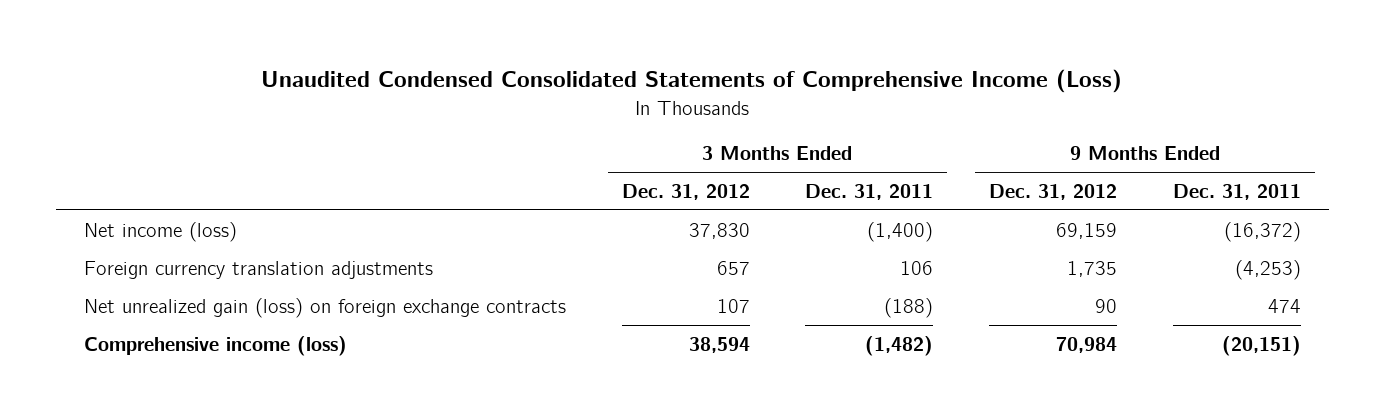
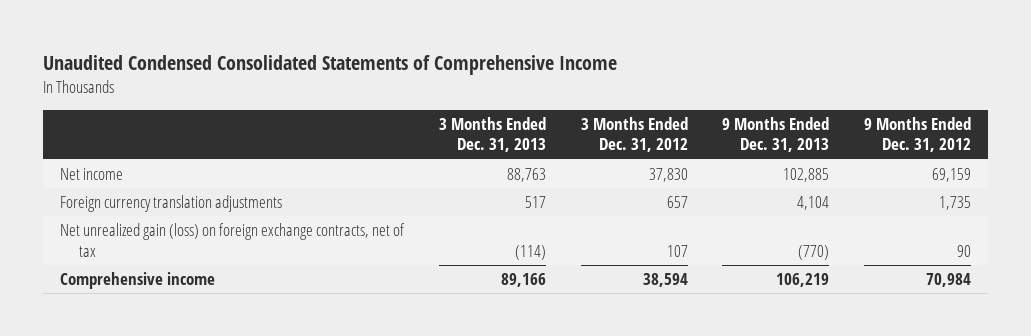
[261,69,1123,94] Unaudited Condensed Consolidated Statements of Comprehensive Income (Loss) -> [43,54,618,75] Unaudited Condensed Consolidated Statements of Comprehensive Income
[805,184,934,201] Dec. 31, 2011 -> none
[1172,184,1301,201] Dec. 31, 2011 -> none
none -> [438,116,546,153] 3 Months Ended Dec. 31, 2013
none -> [722,116,830,153] 9 Months Ended Dec. 31, 2013
[83,221,237,242] Net income (loss) -> [60,168,124,181] Net income
[83,297,566,318] Net unrealized gain (loss) on foreign exchange contracts -> [60,223,406,257] Net unrealized gain (loss) on foreign exchange contracts, net of tax
[83,335,347,356] Comprehensive income (loss) -> [60,272,216,290] Comprehensive income

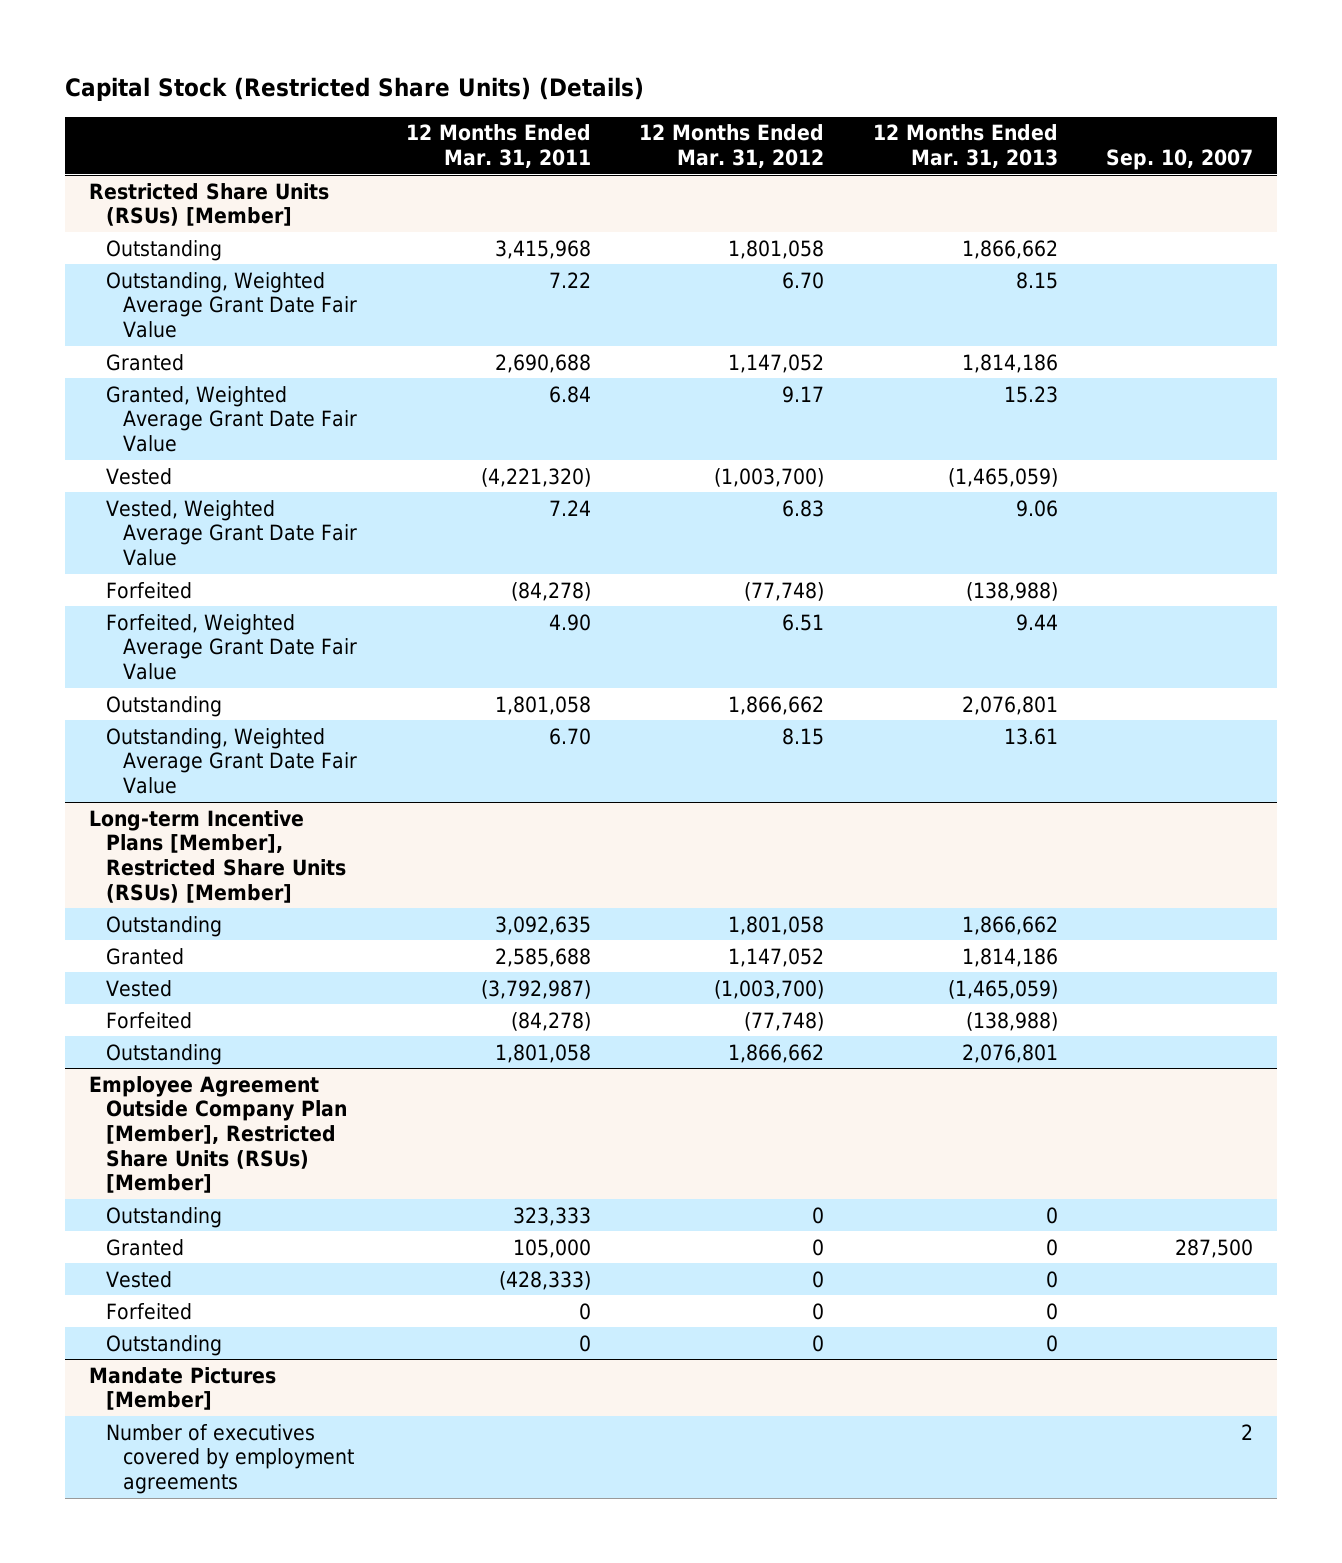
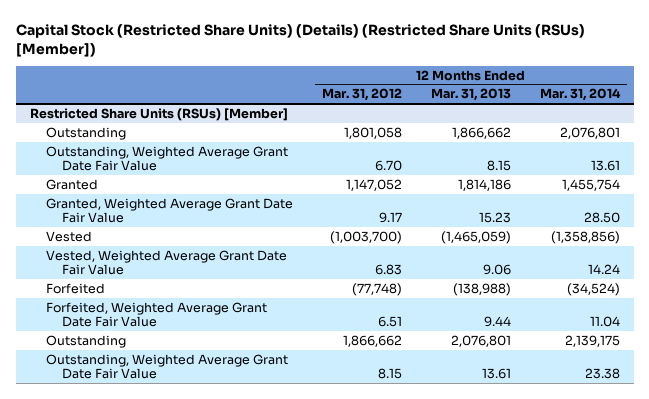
[64,77,644,102] Capital Stock (Restricted Share Units) (Details) -> [15,23,585,57] Capital Stock (Restricted Share Units) (Details) (Restricted Share Units (RSUs) [Member])
[405,124,591,168] 12 Months Ended Mar. 31, 2011 -> none
[1105,148,1253,170] Sep. 10, 2007 -> none
none -> [539,88,621,102] Mar. 31, 2014
[88,809,347,903] Long-term Incentive Plans [Member], Restricted Share Units (RSUs) [Member] -> none
[106,915,223,937] Outstanding -> none
[106,947,185,965] Granted -> none
[106,979,173,997] Vested -> none
[106,1011,193,1029] Forfeited -> none
[106,1043,223,1065] Outstanding -> none
[88,1075,348,1194] Employee Agreement Outside Company Plan [Member], Restricted Share Units (RSUs) [Member] -> none
[106,1206,223,1228] Outstanding -> none
[106,1238,185,1256] Granted -> none
[106,1270,173,1288] Vested -> none
[106,1302,193,1320] Forfeited -> none
[106,1334,223,1356] Outstanding -> none
[88,1366,276,1411] Mandate Pictures [Member] -> none
[106,1423,355,1494] Number of executives covered by employment agreements -> none

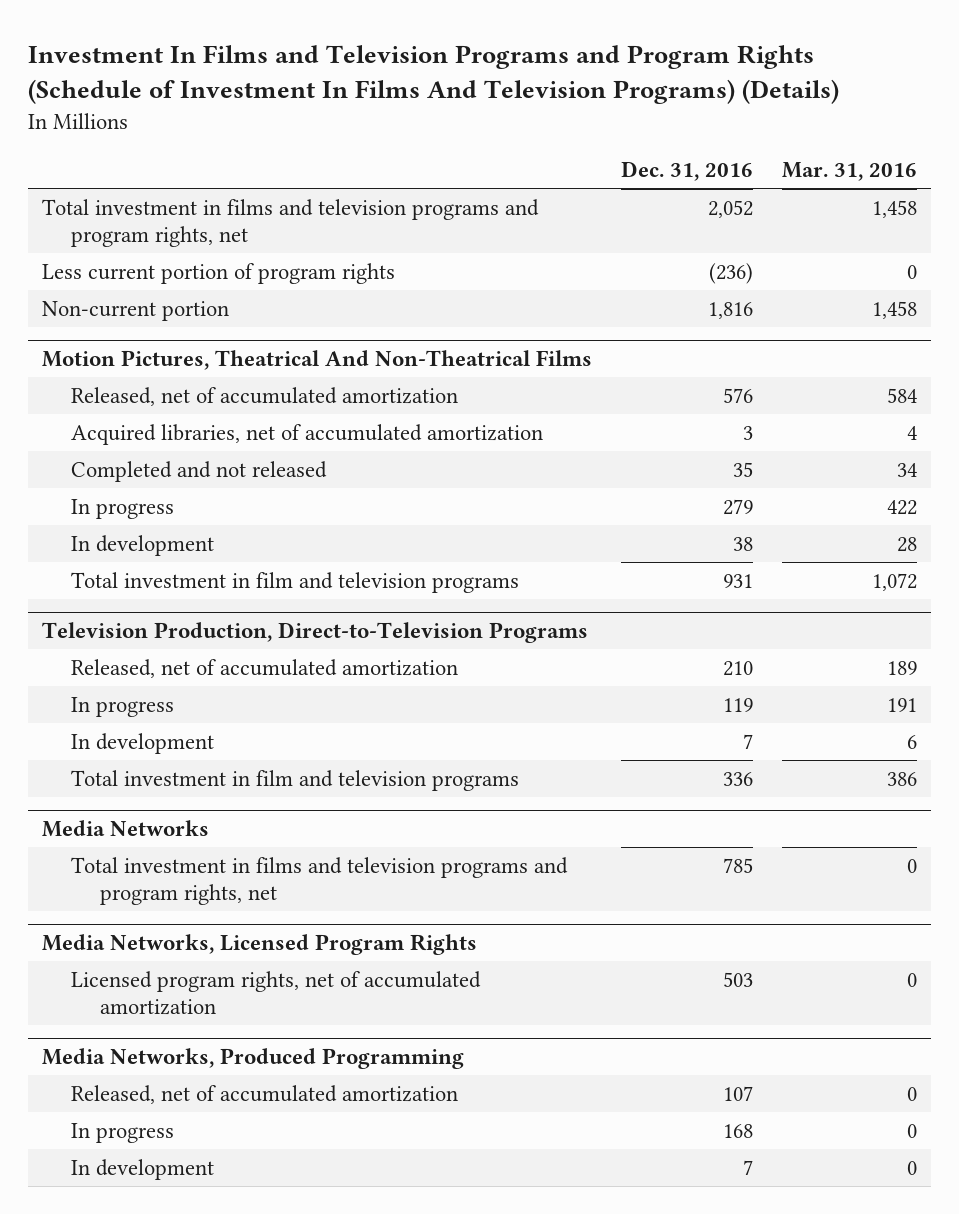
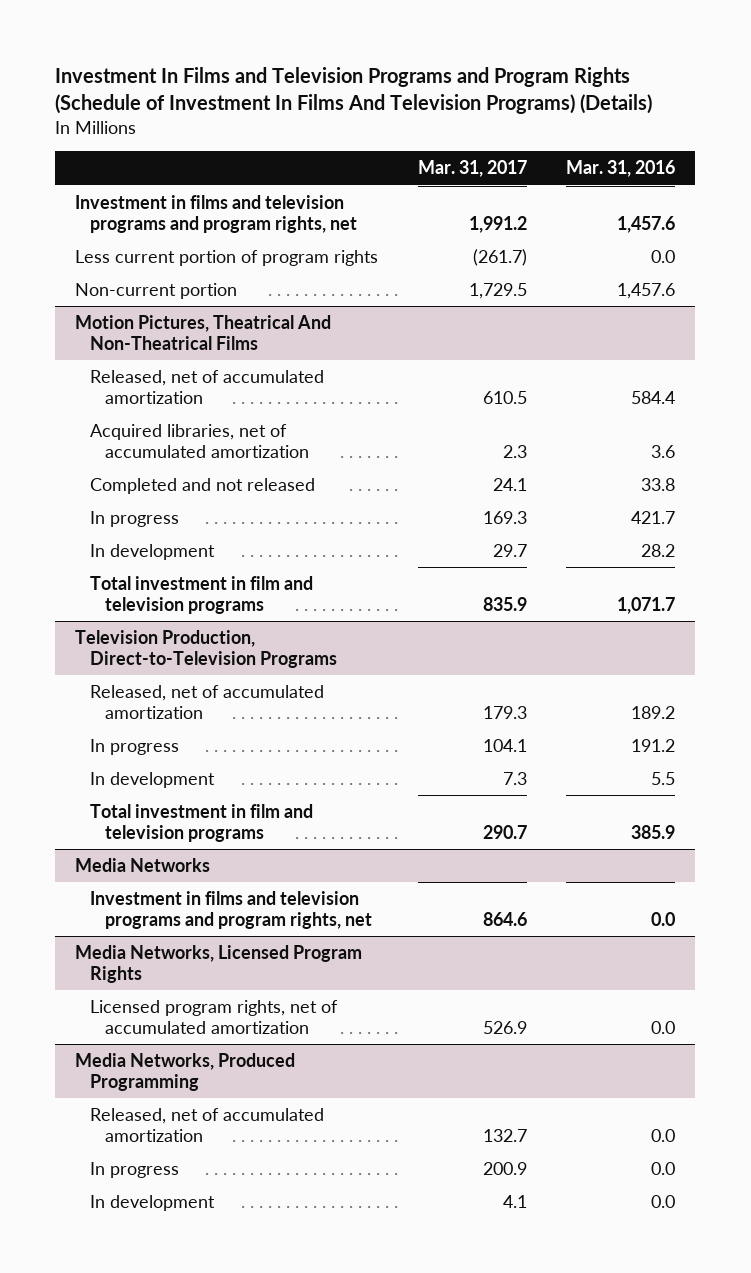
[620,161,753,182] Dec. 31, 2016 -> none
none -> [417,160,527,178] Mar. 31, 2017
[42,198,540,247] Total investment in films and television programs and program rights, net -> [75,195,358,233] Investment in films and television programs and program rights, net
[871,199,917,218] 1,458 -> [617,215,676,233] 1,457.6
[906,264,917,279] 0 -> [651,250,676,264] 0.0
[871,300,917,319] 1,458 -> [617,283,676,300] 1,457.6
[886,387,917,403] 584 -> [631,390,676,404] 584.4
[906,425,917,440] 4 -> [651,444,676,458] 3.6
[896,462,917,477] 34 -> [641,478,676,492] 33.8
[886,499,917,515] 422 -> [631,511,676,525] 421.7
[896,536,917,552] 28 -> [641,544,676,558] 28.2
[871,572,917,591] 1,072 -> [617,596,676,614] 1,071.7
[886,660,917,675] 189 -> [631,705,676,719] 189.2
[886,697,917,712] 191 -> [631,739,676,753] 191.2
[906,734,917,749] 6 -> [651,772,676,786] 5.5
[886,771,917,786] 386 -> [631,824,676,839] 385.9
[71,856,569,905] Total investment in films and television programs and program rights, net -> [90,891,373,929] Investment in films and television programs and program rights, net
[906,858,917,873] 0 -> [651,911,676,926] 0.0
[906,972,917,987] 0 -> [651,1020,676,1034] 0.0
[906,1086,917,1101] 0 -> [651,1128,676,1142] 0.0
[906,1123,917,1138] 0 -> [651,1162,676,1176] 0.0
[906,1160,917,1175] 0 -> [651,1195,676,1209] 0.0

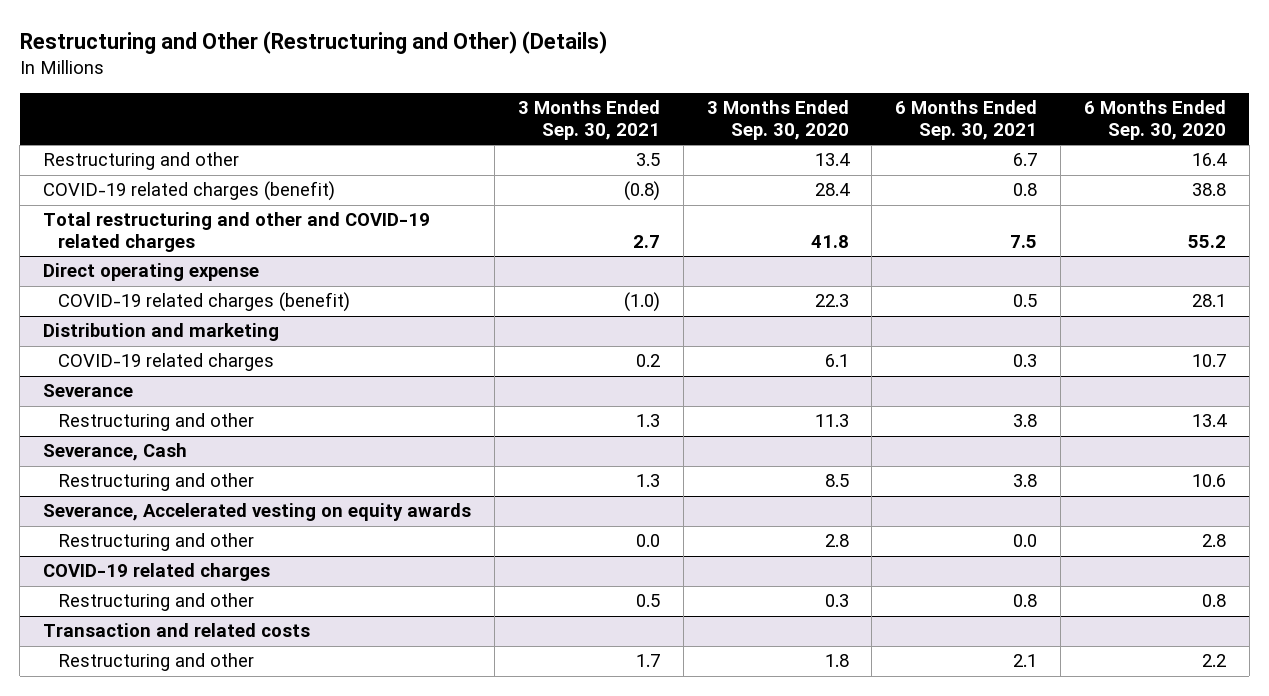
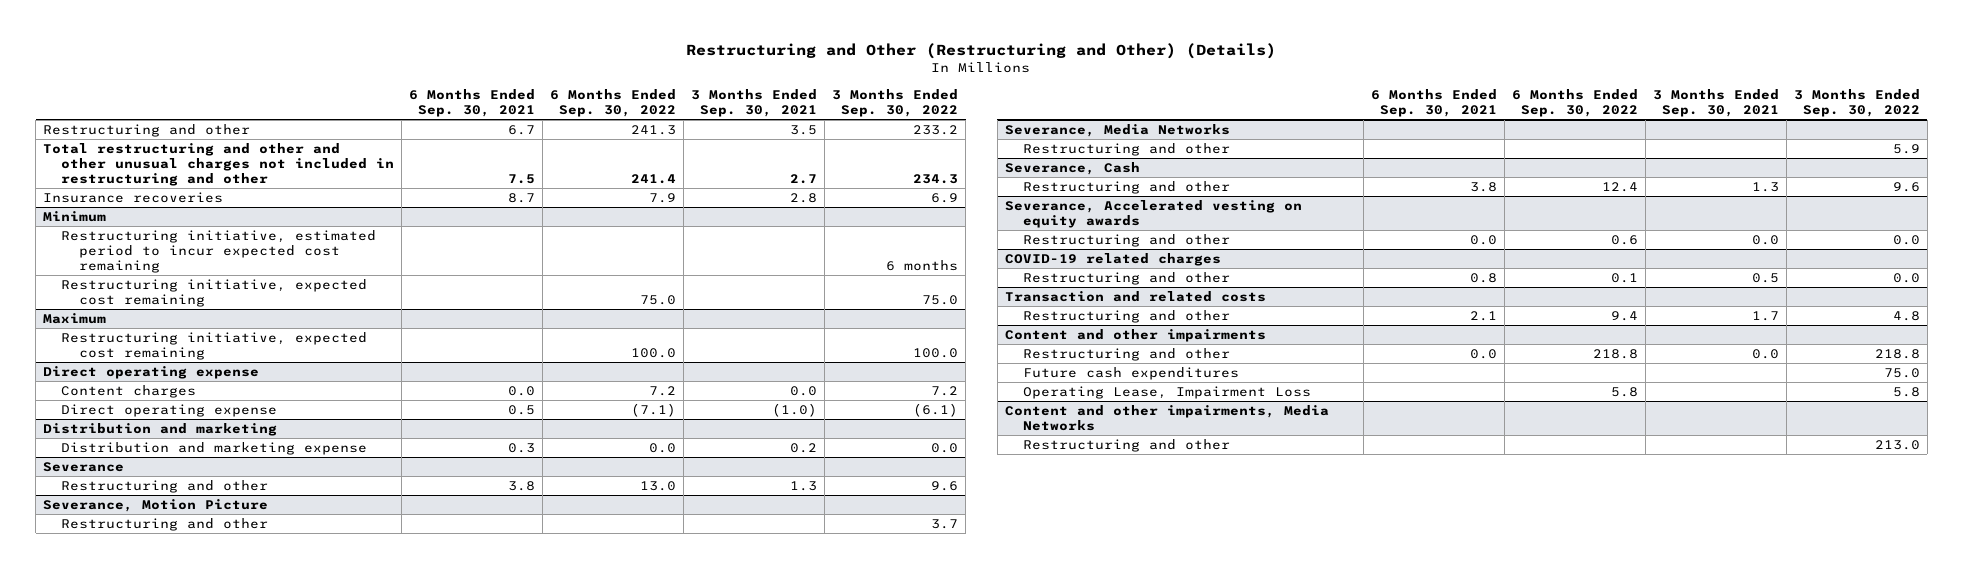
[706,100,849,141] 3 Months Ended Sep. 30, 2020 -> none
[1083,100,1226,141] 6 Months Ended Sep. 30, 2020 -> none
none -> [550,88,677,118] 6 Months Ended Sep. 30, 2022
none -> [832,88,959,118] 3 Months Ended Sep. 30, 2022
[43,181,336,202] COVID-19 related charges (benefit) -> none
[43,212,431,253] Total restructuring and other and COVID-19 related charges -> [43,142,395,187] Total restructuring and other and other unusual charges not included in restructuring and other
none -> [43,191,224,203] Insurance recoveries
none -> [43,210,107,222] Minimum
none -> [61,229,377,274] Restructuring initiative, estimated period to incur expected cost remaining
none -> [61,278,368,308] Restructuring initiative, expected cost remaining
none -> [43,312,107,324] Maximum
none -> [61,331,368,361] Restructuring initiative, expected cost remaining
none -> [61,384,197,398] Content charges
[57,292,350,313] COVID-19 related charges (benefit) -> [61,403,278,417] Direct operating expense
[57,353,274,372] COVID-19 related charges -> [61,441,368,455] Distribution and marketing expense
none -> [43,498,269,512] Severance, Motion Picture
none -> [61,517,269,531] Restructuring and other
none -> [1004,123,1230,137] Severance, Media Networks
none -> [1022,142,1230,156] Restructuring and other
none -> [1004,328,1266,342] Content and other impairments
none -> [1022,347,1230,361] Restructuring and other
none -> [1022,366,1239,380] Future cash expenditures
none -> [1022,385,1311,399] Operating Lease, Impairment Loss
none -> [1004,404,1329,432] Content and other impairments, Media Networks
none -> [1022,438,1230,452] Restructuring and other

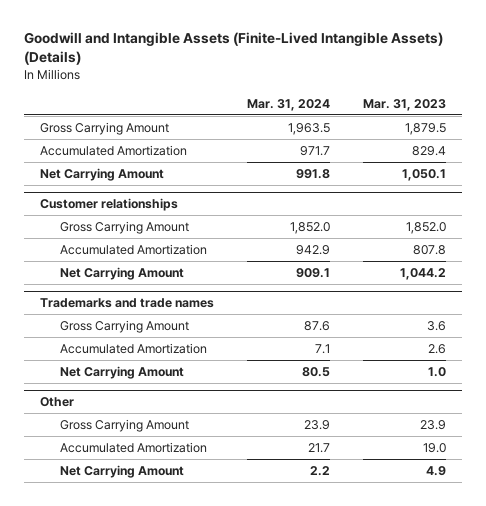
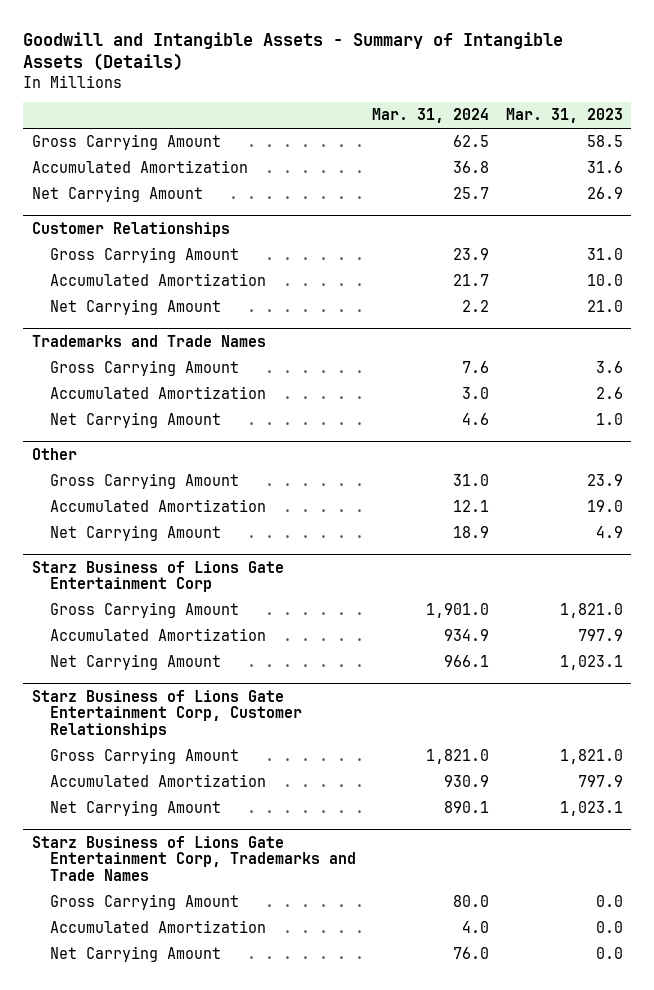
[24,32,444,66] Goodwill and Intangible Assets (Finite-Lived Intangible Assets) (Details) -> [23,31,564,72] Goodwill and Intangible Assets - Summary of Intangible Assets (Details)
[288,122,331,135] 1,963.5 -> [453,135,490,148] 62.5
[404,122,446,135] 1,879.5 -> [586,135,623,148] 58.5
[300,145,331,156] 971.7 -> [453,161,490,174] 36.8
[411,145,446,156] 829.4 -> [586,161,623,174] 31.6
[296,168,331,179] 991.8 -> [453,187,490,200] 25.7
[401,168,446,181] 1,050.1 -> [586,187,623,200] 26.9
[40,198,179,212] Customer relationships -> [31,221,230,237] Customer Relationships
[290,221,331,234] 1,852.0 -> [453,248,490,261] 23.9
[405,221,446,234] 1,852.0 -> [586,248,623,261] 31.0
[296,244,331,255] 942.9 -> [453,274,490,287] 21.7
[412,244,446,255] 807.8 -> [586,274,623,287] 10.0
[296,267,331,278] 909.1 -> [462,300,490,313] 2.2
[399,267,446,280] 1,044.2 -> [586,300,623,313] 21.0
[40,298,215,309] Trademarks and trade names -> [31,334,266,347] Trademarks and Trade Names
[304,320,331,331] 87.6 -> [462,361,490,374] 7.6
[315,343,331,354] 7.1 -> [462,387,490,400] 3.0
[302,366,331,377] 80.5 -> [462,413,490,426] 4.6
[304,419,331,430] 23.9 -> [453,474,490,487] 31.0
[308,442,331,453] 21.7 -> [453,500,490,513] 12.1
[310,465,331,476] 2.2 -> [453,526,490,539] 18.9
none -> [31,560,284,593] Starz Business of Lions Gate Entertainment Corp
none -> [50,602,240,619] Gross Carrying Amount
none -> [50,628,267,642] Accumulated Amortization
none -> [50,654,222,671] Net Carrying Amount
none -> [31,689,303,738] Starz Business of Lions Gate Entertainment Corp, Customer Relationships
none -> [50,748,240,765] Gross Carrying Amount
none -> [50,774,267,788] Accumulated Amortization
none -> [50,800,222,817] Net Carrying Amount
none -> [31,835,357,881] Starz Business of Lions Gate Entertainment Corp, Trademarks and Trade Names
none -> [50,894,240,911] Gross Carrying Amount
none -> [50,920,267,934] Accumulated Amortization
none -> [50,946,222,963] Net Carrying Amount

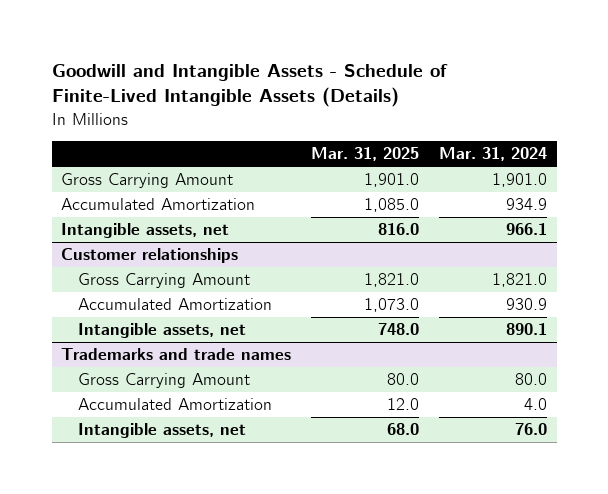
[23,31,564,72] Goodwill and Intangible Assets - Summary of Intangible Assets (Details) -> [51,63,448,108] Goodwill and Intangible Assets - Schedule of Finite-Lived Intangible Assets (Details)
[505,108,623,124] Mar. 31, 2023 -> none
none -> [311,147,420,162] Mar. 31, 2025
[31,134,221,151] Gross Carrying Amount -> none
[31,160,248,174] Accumulated Amortization -> none
[31,186,203,203] Net Carrying Amount -> none
[31,221,230,237] Customer Relationships -> none
[50,247,240,264] Gross Carrying Amount -> none
[50,273,267,287] Accumulated Amortization -> none
[50,299,222,316] Net Carrying Amount -> none
[31,334,266,347] Trademarks and Trade Names -> none
[50,360,240,377] Gross Carrying Amount -> none
[50,386,267,400] Accumulated Amortization -> none
[50,412,222,429] Net Carrying Amount -> none
[31,447,77,460] Other -> none
[50,473,240,490] Gross Carrying Amount -> none
[50,499,267,513] Accumulated Amortization -> none
[50,525,222,542] Net Carrying Amount -> none
[31,560,284,593] Starz Business of Lions Gate Entertainment Corp -> none
[31,689,303,738] Starz Business of Lions Gate Entertainment Corp, Customer Relationships -> none
[50,654,222,671] Net Carrying Amount -> [61,223,230,239] Intangible assets, net
none -> [61,248,239,264] Customer relationships
[31,835,357,881] Starz Business of Lions Gate Entertainment Corp, Trademarks and Trade Names -> none
[50,800,222,817] Net Carrying Amount -> [78,323,247,339] Intangible assets, net
none -> [61,348,292,361] Trademarks and trade names
[50,946,222,963] Net Carrying Amount -> [78,423,247,439] Intangible assets, net

